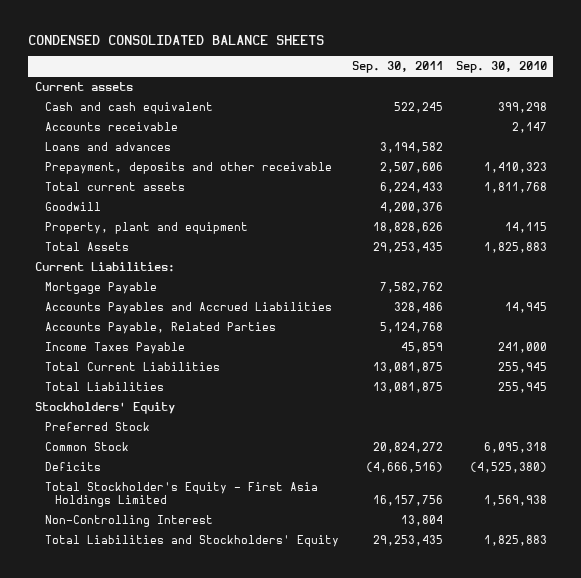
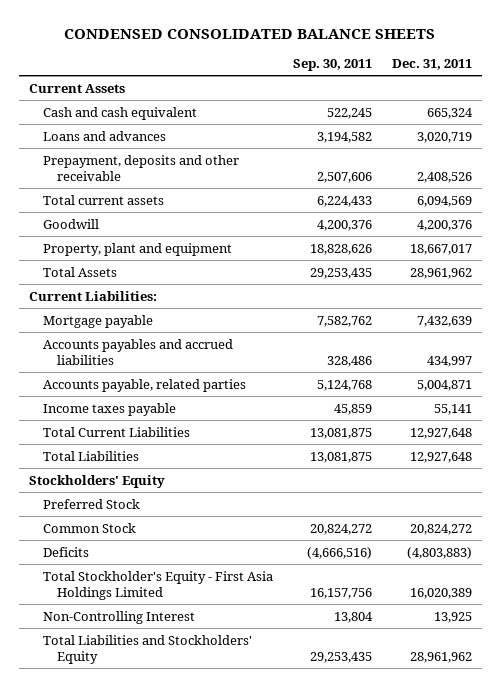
[455,61,547,74] Sep. 30, 2010 -> none
none -> [392,59,473,71] Dec. 31, 2011
[34,82,133,92] Current assets -> [28,83,125,93] Current Assets
[44,122,178,132] Accounts receivable -> none
[44,282,157,295] Mortgage Payable -> [42,314,153,328] Mortgage payable
[44,302,332,315] Accounts Payables and Accrued Liabilities -> [42,338,233,366] Accounts payables and accrued liabilities
[44,322,276,335] Accounts Payable, Related Parties -> [42,378,246,392] Accounts payable, related parties
[44,342,185,355] Income Taxes Payable -> [42,402,176,416] Income taxes payable

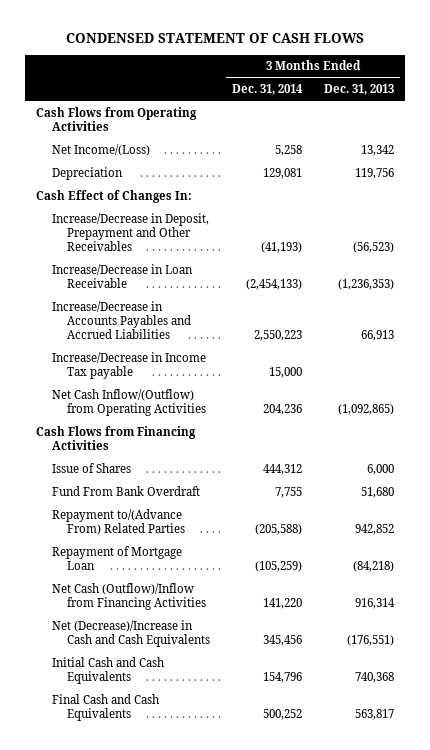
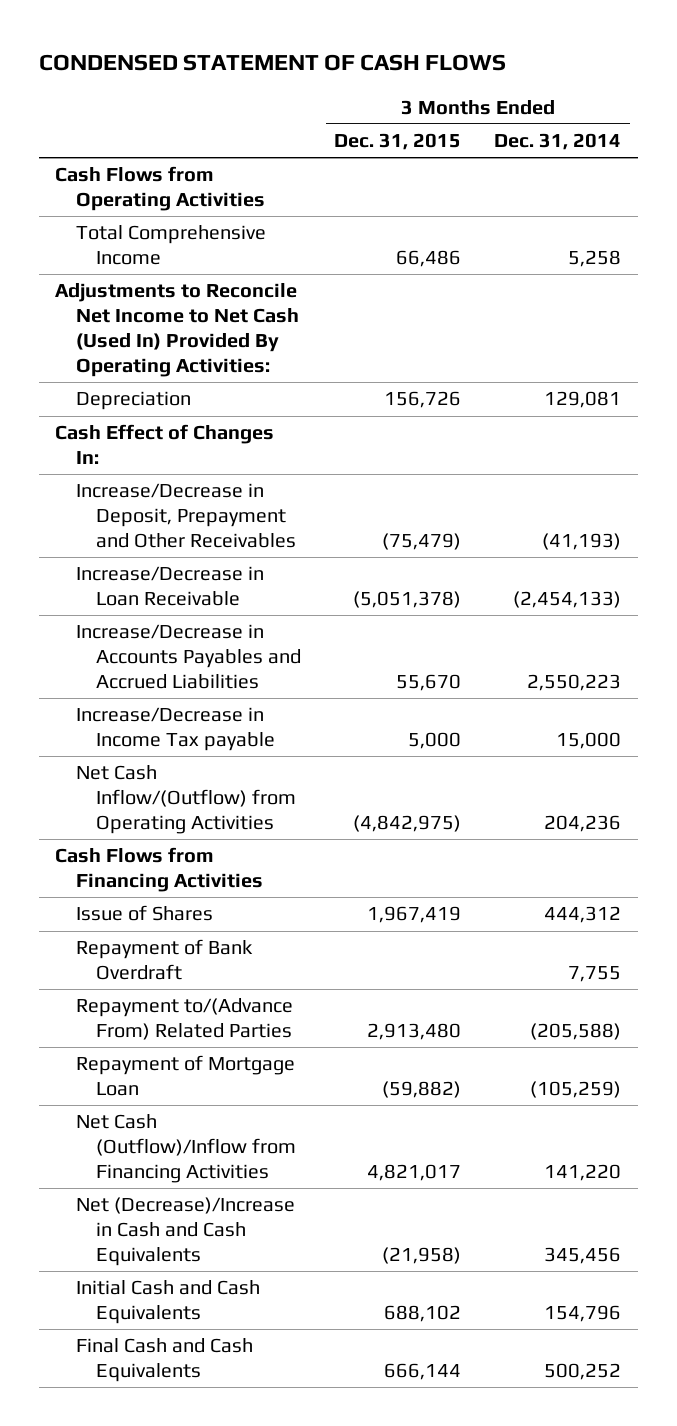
[324,84,395,96] Dec. 31, 2013 -> none
none -> [334,133,462,151] Dec. 31, 2015
[51,143,150,156] Net Income/(Loss) -> [75,225,266,266] Total Comprehensive Income
none -> [55,283,299,377] Adjustments to Reconcile Net Income to Net Cash (Used In) Provided By Operating Activities:
[51,485,200,496] Fund From Bank Overdraft -> [75,939,253,981] Repayment of Bank Overdraft

